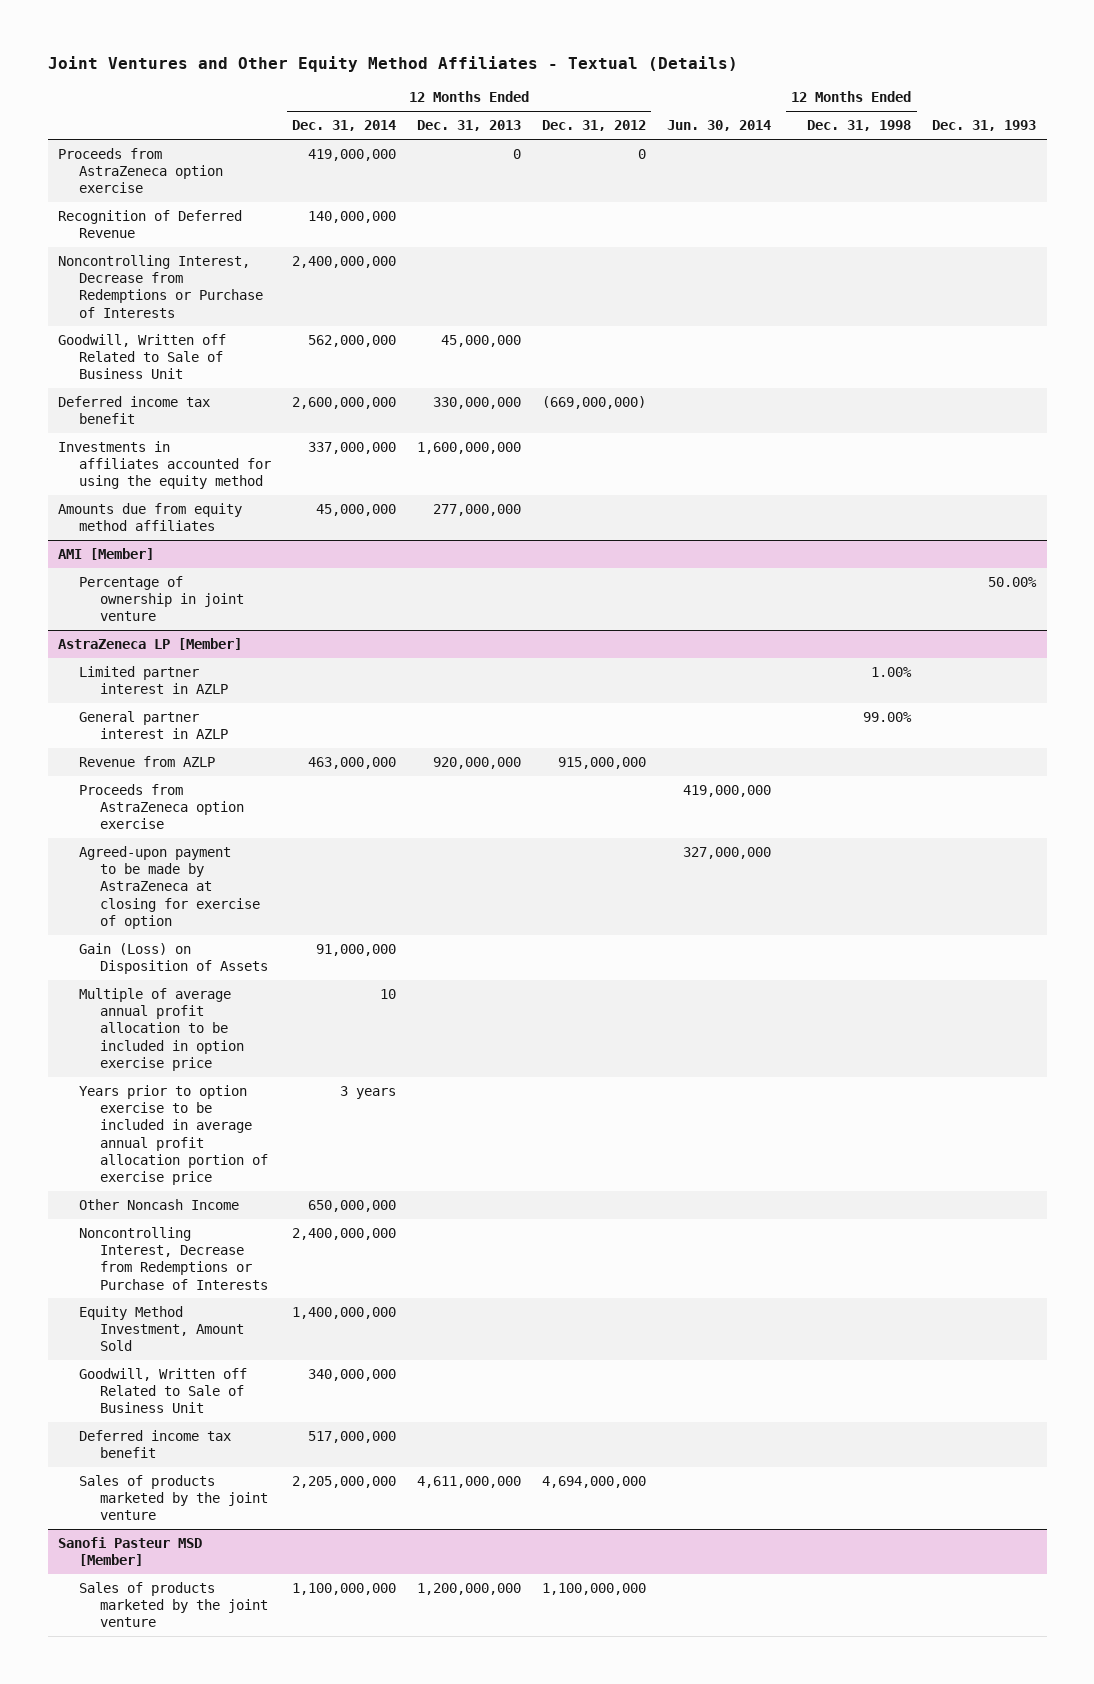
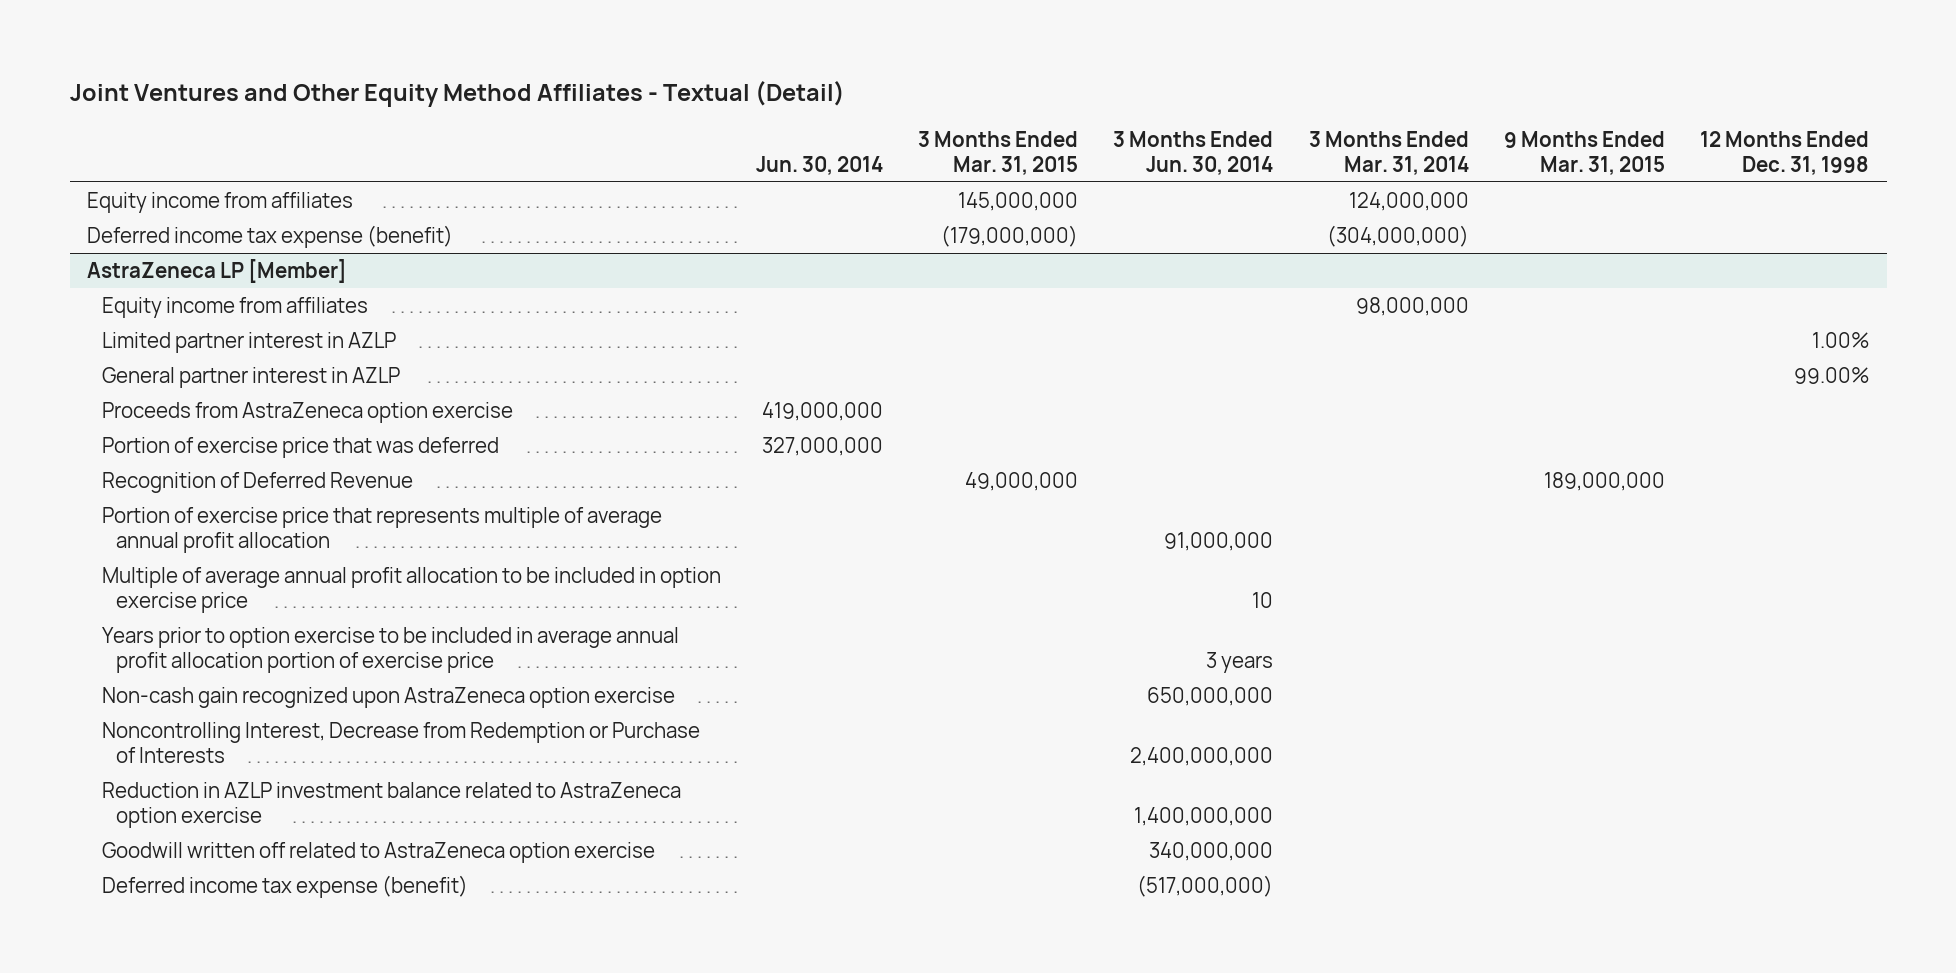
[47,56,738,73] Joint Ventures and Other Equity Method Affiliates - Textual (Details) -> [69,81,845,108] Joint Ventures and Other Equity Method Affiliates - Textual (Detail)
[291,120,396,132] Dec. 31, 2014 -> none
[416,120,521,132] Dec. 31, 2013 -> none
[541,120,646,132] Dec. 31, 2012 -> none
[932,120,1037,132] Dec. 31, 1993 -> none
none -> [918,130,1079,175] 3 Months Ended Mar. 31, 2015
none -> [1113,130,1274,175] 3 Months Ended Jun. 30, 2014
none -> [1308,130,1469,175] 3 Months Ended Mar. 31, 2014
none -> [1503,130,1665,175] 9 Months Ended Mar. 31, 2015
[57,148,224,194] Proceeds from AstraZeneca option exercise -> none
[57,210,242,239] Recognition of Deferred Revenue -> none
[57,255,264,318] Noncontrolling Interest, Decrease from Redemptions or Purchase of Interests -> none
[57,334,226,380] Goodwill, Written off Related to Sale of Business Unit -> none
[57,441,272,490] Investments in affiliates accounted for using the equity method -> none
[57,503,242,532] Amounts due from equity method affiliates -> none
[57,548,154,561] AMI [Member] -> none
[79,576,245,622] Percentage of ownership in joint venture -> none
none -> [87,191,354,213] Equity income from affiliates
[57,396,210,425] Deferred income tax benefit -> [87,224,454,248] Deferred income tax expense (benefit)
none -> [101,296,368,318] Equity income from affiliates
[79,756,216,768] Revenue from AZLP -> none
[79,846,261,929] Agreed-upon payment to be made by AstraZeneca at closing for exercise of option -> [101,436,499,458] Portion of exercise price that was deferred
none -> [101,471,413,493] Recognition of Deferred Revenue
[79,943,269,975] Gain (Loss) on Disposition of Assets -> [101,506,662,553] Portion of exercise price that represents multiple of average annual profit allocation
[79,1475,269,1521] Sales of products marketed by the joint venture -> none
[57,1537,202,1567] Sanofi Pasteur MSD [Member] -> none
[79,1582,269,1628] Sales of products marketed by the joint venture -> none
[79,1199,240,1211] Other Noncash Income -> [101,686,675,708] Non-cash gain recognized upon AstraZeneca option exercise
[79,1227,269,1290] Noncontrolling Interest, Decrease from Redemptions or Purchase of Interests -> [101,721,700,763] Noncontrolling Interest, Decrease from Redemption or Purchase of Interests
[79,1306,245,1352] Equity Method Investment, Amount Sold -> [101,781,681,828] Reduction in AZLP investment balance related to AstraZeneca option exercise
[79,1368,248,1414] Goodwill, Written off Related to Sale of Business Unit -> [101,841,655,863] Goodwill written off related to AstraZeneca option exercise
[79,1430,232,1459] Deferred income tax benefit -> [101,874,468,898] Deferred income tax expense (benefit)

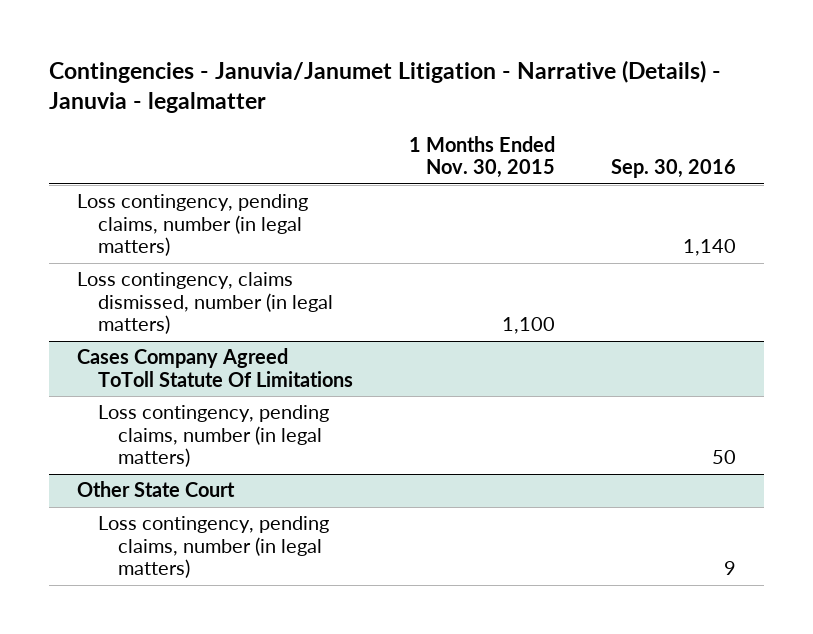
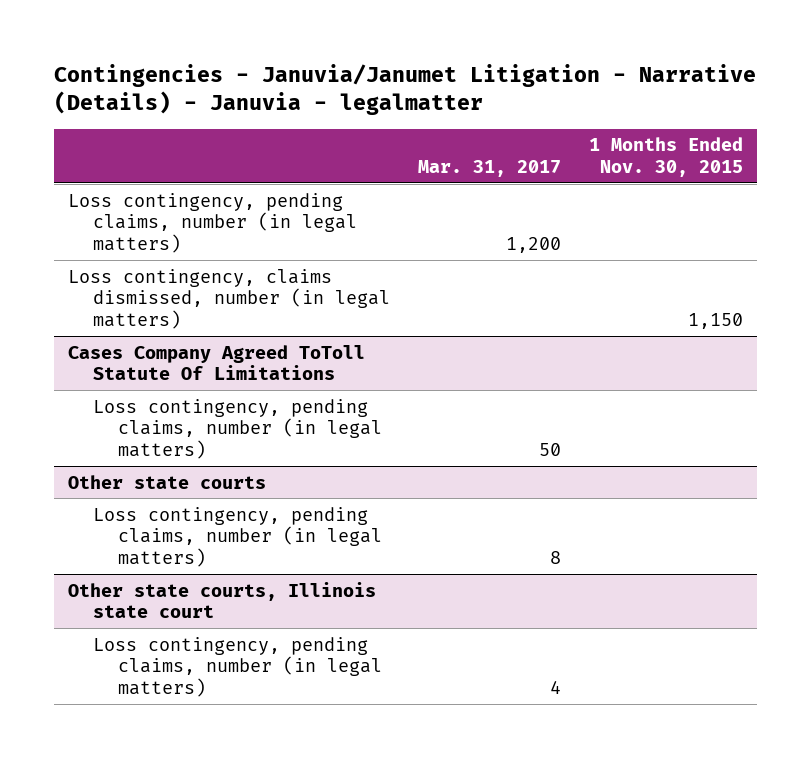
[610,159,736,179] Sep. 30, 2016 -> none
none -> [417,159,561,177] Mar. 31, 2017
[501,317,555,335] 1,100 -> [687,313,743,330] 1,150
[77,481,236,498] Other State Court -> [68,474,267,489] Other state courts
none -> [68,581,377,619] Other state courts, Illinois state court
none -> [93,636,382,698] Loss contingency, pending claims, number (in legal matters)

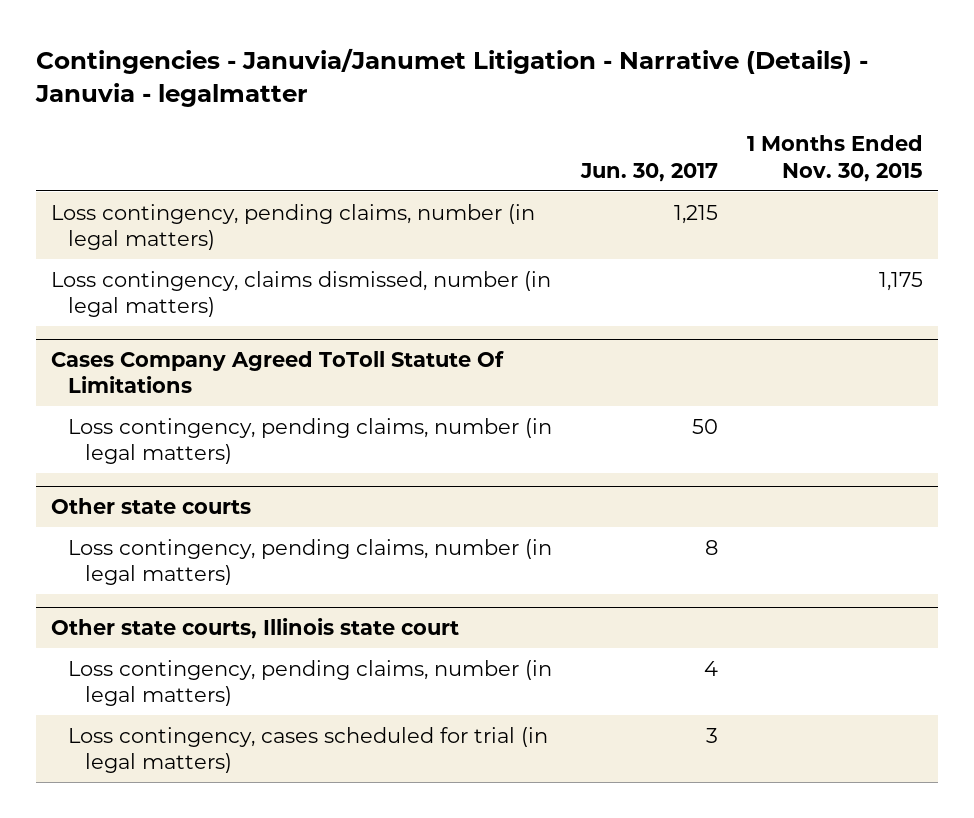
[417,159,561,177] Mar. 31, 2017 -> none
none -> [580,162,719,182] Jun. 30, 2017
[687,313,743,330] 1,150 -> [879,271,924,291] 1,175
none -> [67,726,548,774] Loss contingency, cases scheduled for trial (in legal matters)

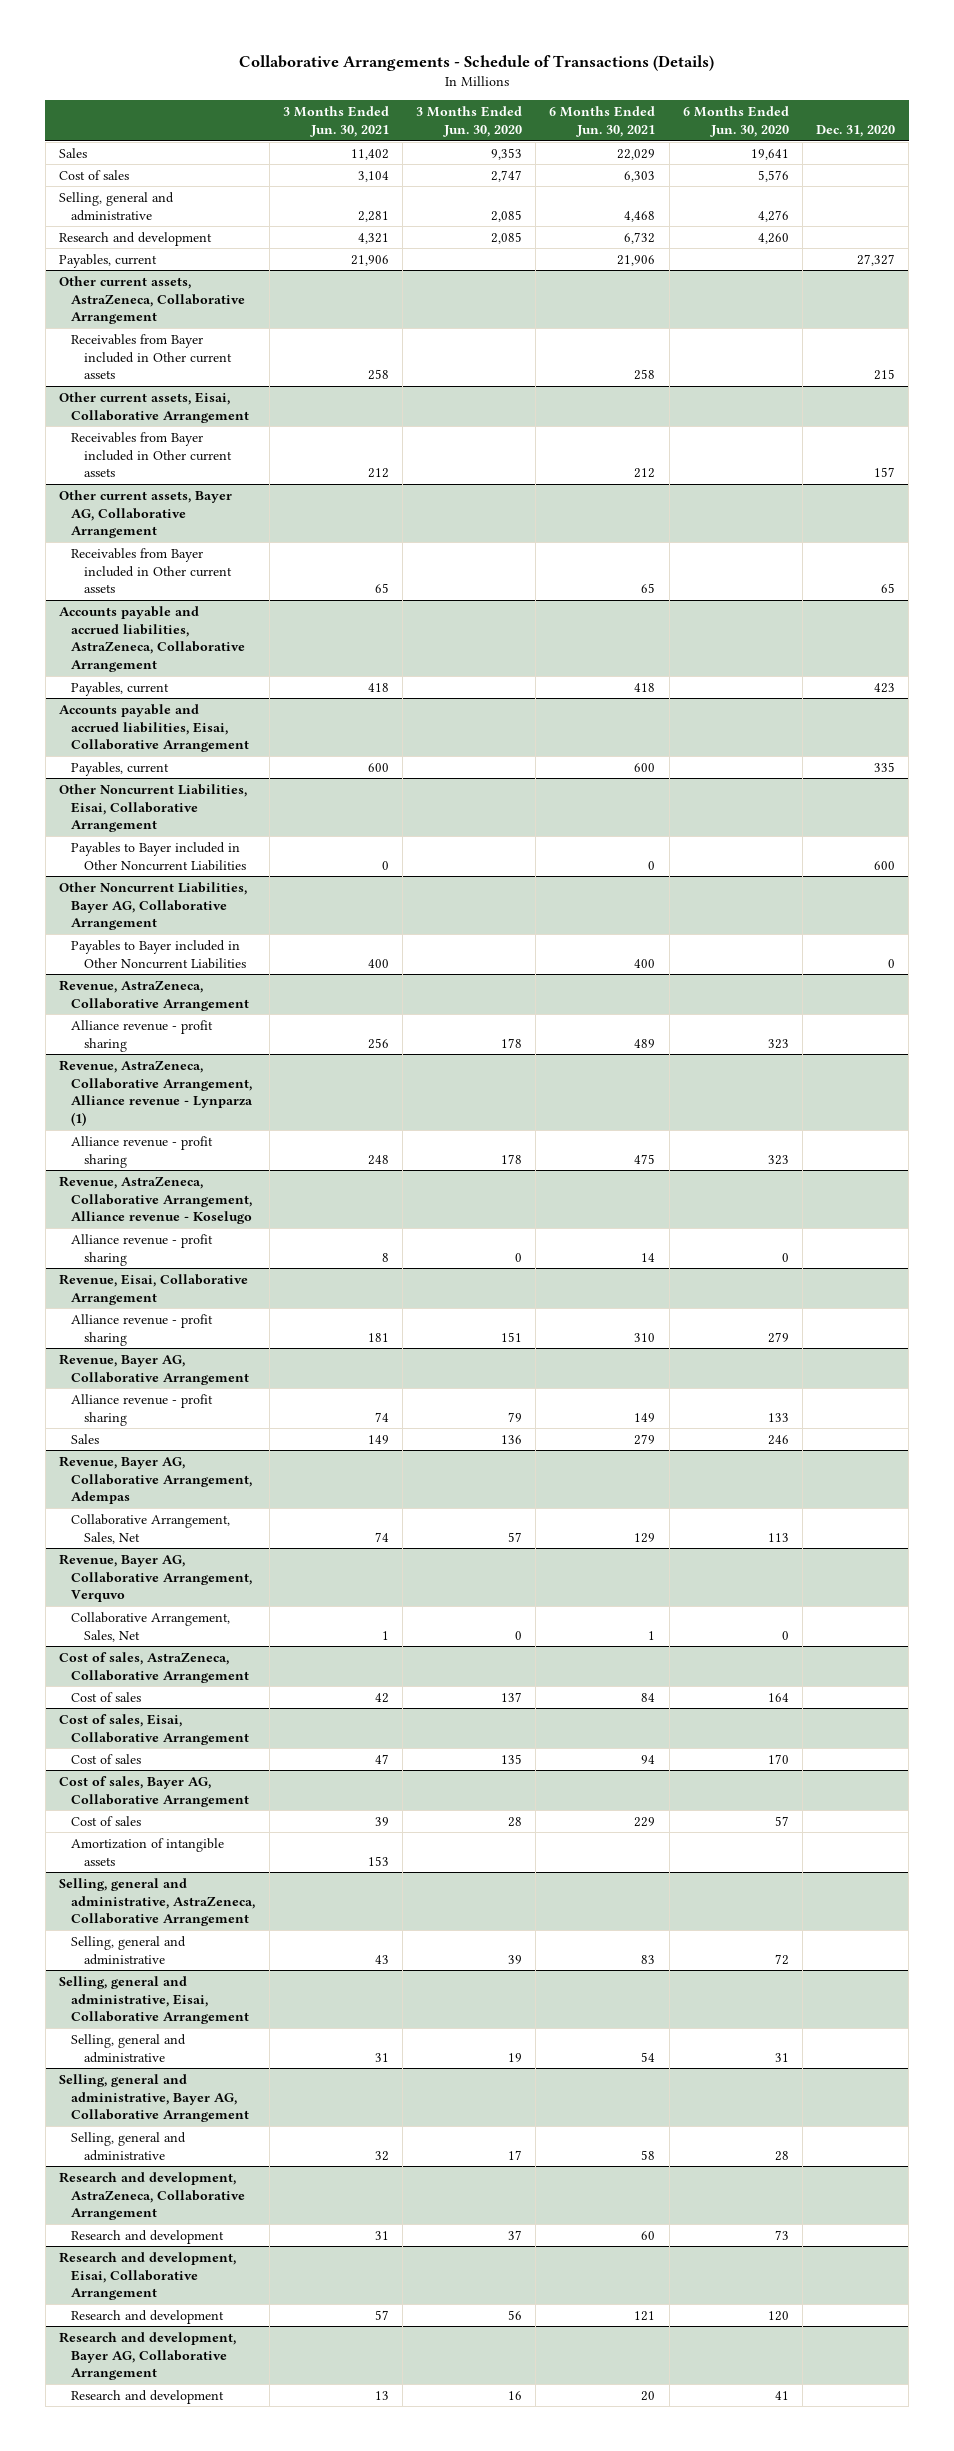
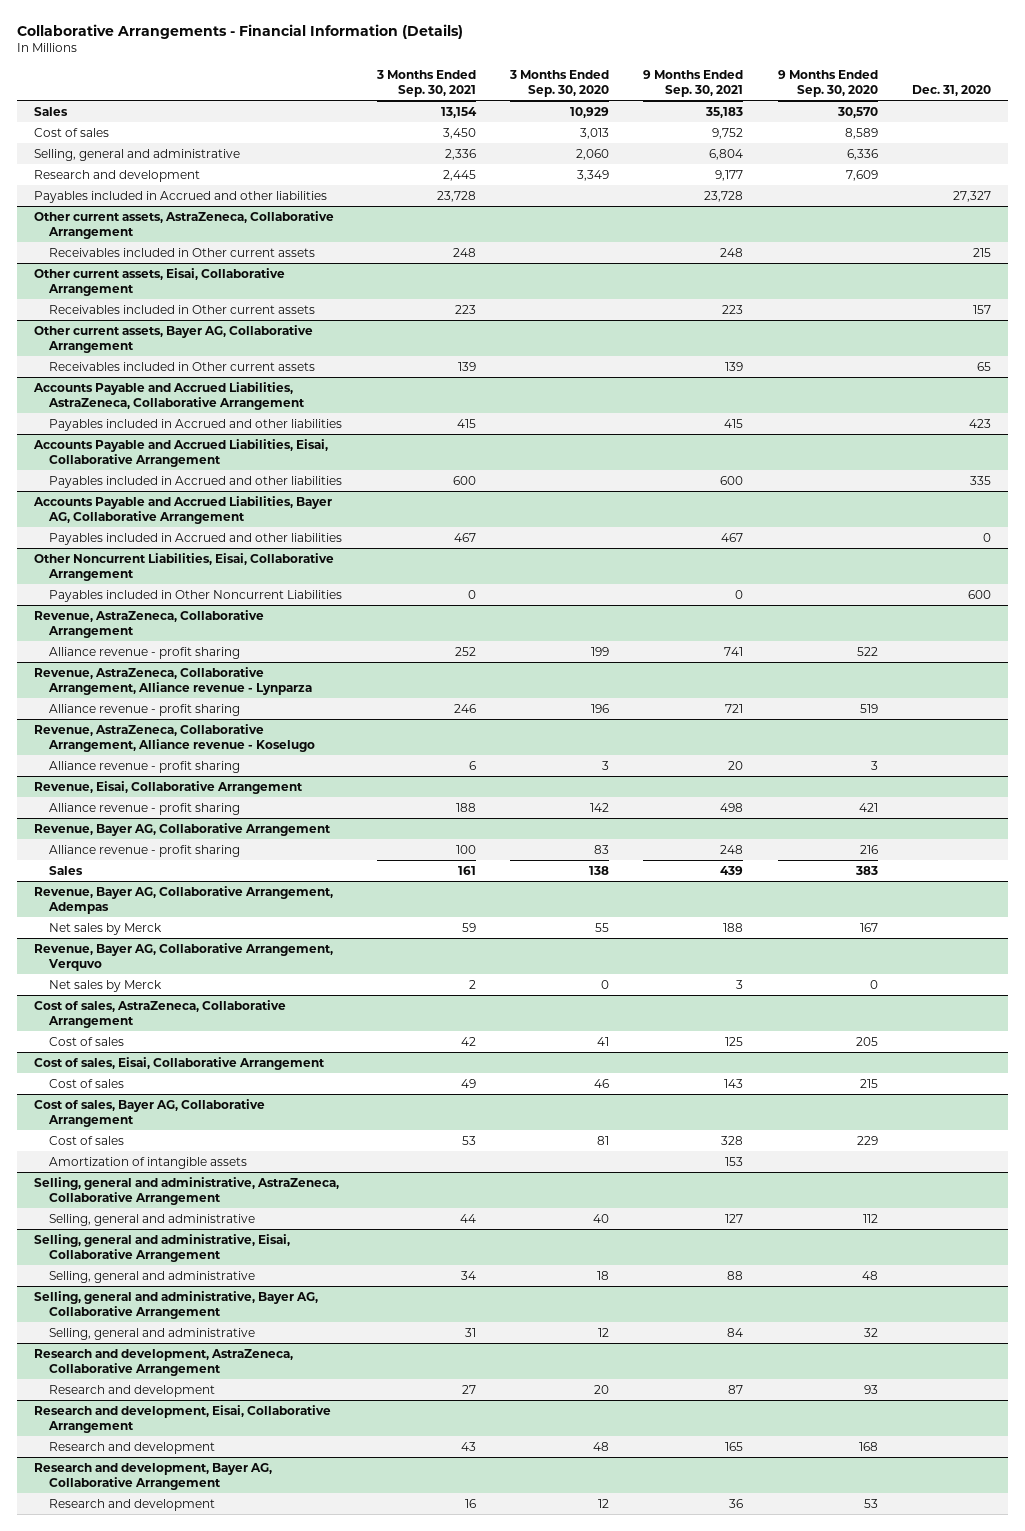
[238,55,714,72] Collaborative Arrangements - Schedule of Transactions (Details) -> [16,23,463,39] Collaborative Arrangements - Financial Information (Details)
[282,106,389,138] 3 Months Ended Jun. 30, 2021 -> none
[416,106,523,138] 3 Months Ended Jun. 30, 2020 -> none
[549,106,656,138] 6 Months Ended Jun. 30, 2021 -> none
[682,106,789,138] 6 Months Ended Jun. 30, 2020 -> none
none -> [375,69,476,98] 3 Months Ended Sep. 30, 2021
none -> [509,69,610,98] 3 Months Ended Sep. 30, 2020
none -> [643,69,744,98] 9 Months Ended Sep. 30, 2021
none -> [777,69,878,98] 9 Months Ended Sep. 30, 2020
[58,253,157,268] Payables, current -> [33,190,327,203] Payables included in Accrued and other liabilities
[71,333,233,380] Receivables from Bayer included in Other current assets -> [49,247,316,257] Receivables included in Other current assets
[71,431,233,478] Receivables from Bayer included in Other current assets -> [49,304,316,314] Receivables included in Other current assets
[71,547,233,594] Receivables from Bayer included in Other current assets -> [49,361,316,371] Receivables included in Other current assets
[58,605,246,673] Accounts payable and accrued liabilities, AstraZeneca, Collaborative Arrangement -> [32,381,306,411] Accounts Payable and Accrued Liabilities, AstraZeneca, Collaborative Arrangement
[71,681,170,696] Payables, current -> [49,418,343,431] Payables included in Accrued and other liabilities
[58,703,250,753] Accounts payable and accrued liabilities, Eisai, Collaborative Arrangement -> [32,438,328,468] Accounts Payable and Accrued Liabilities, Eisai, Collaborative Arrangement
[71,761,170,776] Payables, current -> [49,475,343,488] Payables included in Accrued and other liabilities
none -> [32,495,332,525] Accounts Payable and Accrued Liabilities, Bayer AG, Collaborative Arrangement
none -> [49,532,343,545] Payables included in Accrued and other liabilities
[58,881,247,931] Other Noncurrent Liabilities, Bayer AG, Collaborative Arrangement -> none
[71,939,247,969] Payables to Bayer included in Other Noncurrent Liabilities -> none
[71,841,247,871] Payables to Bayer included in Other Noncurrent Liabilities -> [49,589,343,602] Payables included in Other Noncurrent Liabilities
[58,1059,254,1127] Revenue, AstraZeneca, Collaborative Arrangement, Alliance revenue - Lynparza (1) -> [33,666,313,696] Revenue, AstraZeneca, Collaborative Arrangement, Alliance revenue - Lynparza
[71,1513,231,1544] Collaborative Arrangement, Sales, Net -> [49,922,163,935] Net sales by Merck
[71,1611,231,1642] Collaborative Arrangement, Sales, Net -> [49,979,163,992] Net sales by Merck

